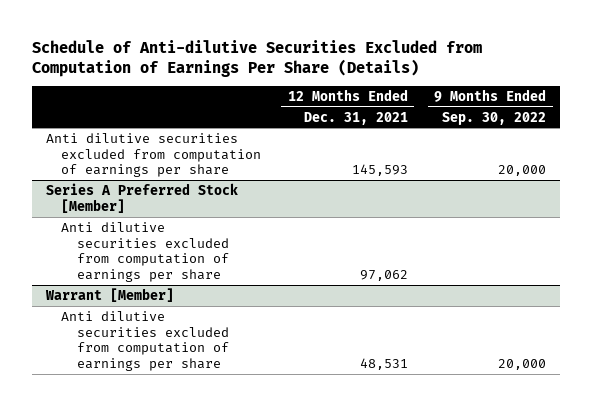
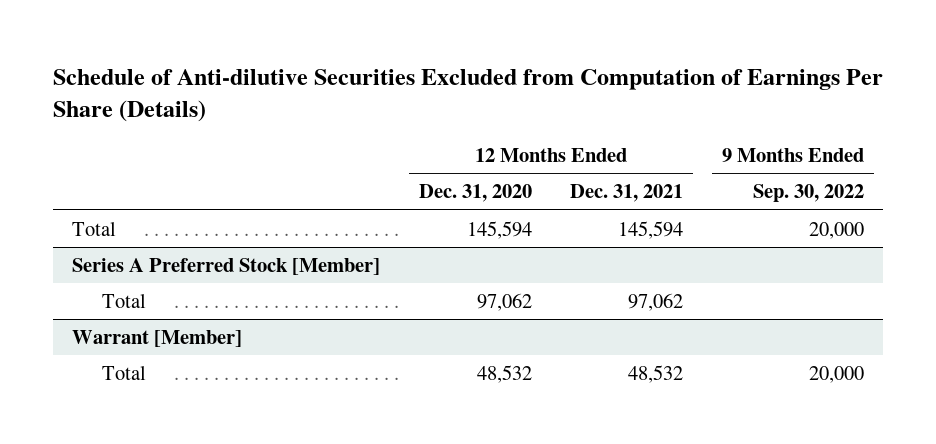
none -> [418,184,532,203] Dec. 31, 2020
[45,132,262,178] Anti dilutive securities excluded from computation of earnings per share -> none
none -> [71,221,116,236] Total
[61,221,229,283] Anti dilutive securities excluded from computation of earnings per share -> [101,293,146,308] Total
[61,310,229,372] Anti dilutive securities excluded from computation of earnings per share -> none
none -> [101,365,146,380] Total

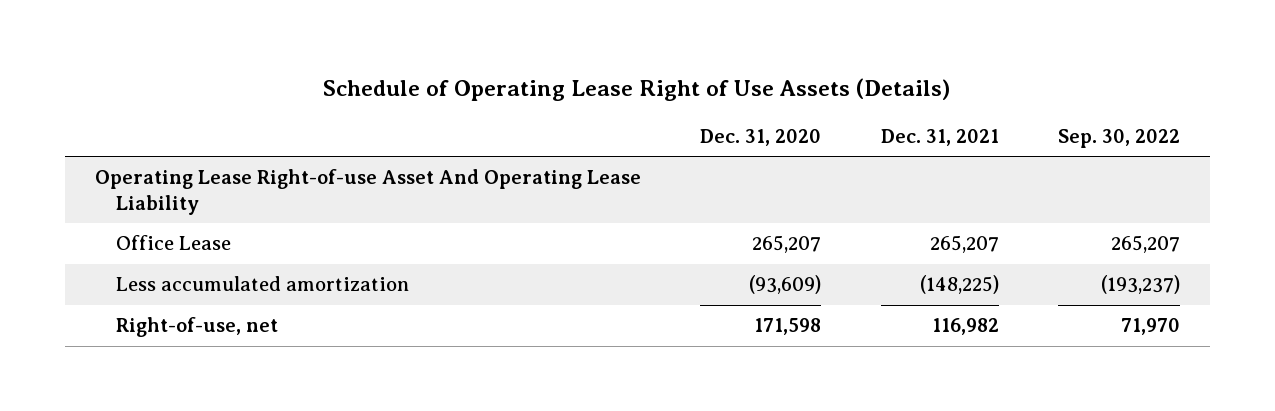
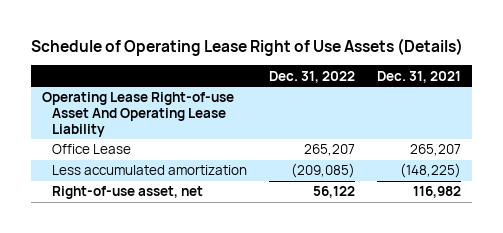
[700,129,822,147] Dec. 31, 2020 -> none
[1058,129,1181,149] Sep. 30, 2022 -> none
none -> [269,70,356,83] Dec. 31, 2022
[116,317,279,338] Right-of-use, net -> [52,186,204,200] Right-of-use asset, net

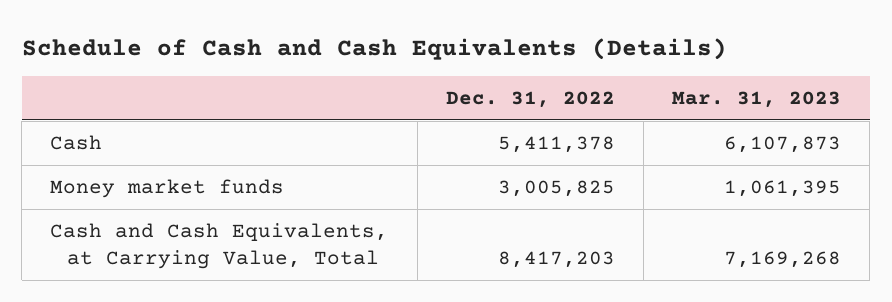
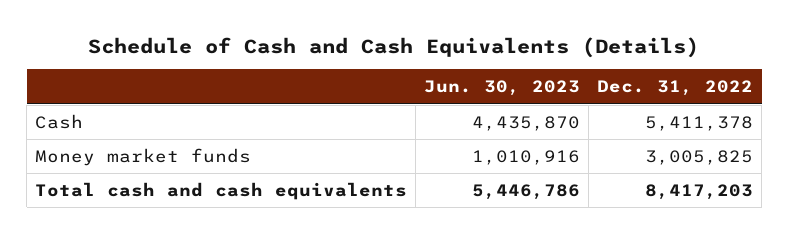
[672,91,842,109] Mar. 31, 2023 -> none
none -> [424,80,581,97] Jun. 30, 2023
[50,223,389,270] Cash and Cash Equivalents, at Carrying Value, Total -> [35,182,408,201] Total cash and cash equivalents

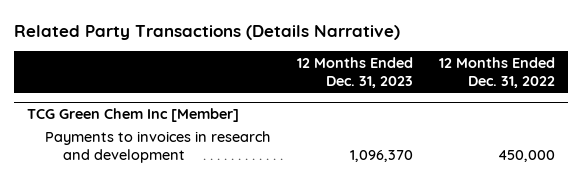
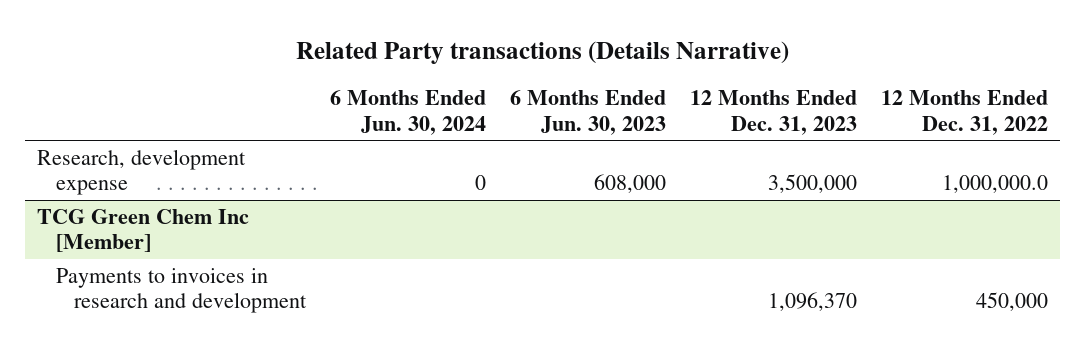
[14,24,401,40] Related Party Transactions (Details Narrative) -> [295,41,789,65] Related Party transactions (Details Narrative)
none -> [330,90,487,135] 6 Months Ended Jun. 30, 2024
none -> [510,90,667,135] 6 Months Ended Jun. 30, 2023
none -> [37,149,247,196] Research, development expense

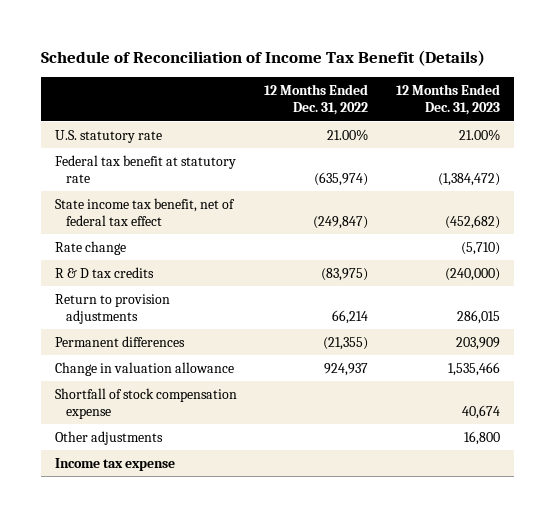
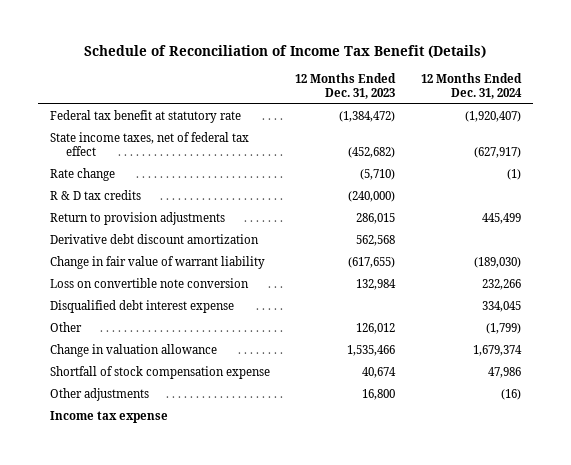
[264,84,369,116] 12 Months Ended Dec. 31, 2022 -> none
none -> [420,72,522,99] 12 Months Ended Dec. 31, 2024
[54,129,162,143] U.S. statutory rate -> none
[54,197,235,226] State income tax benefit, net of federal tax effect -> [50,132,250,157] State income taxes, net of federal tax effect
[54,335,185,347] Permanent differences -> none
none -> [50,234,260,245] Derivative debt discount amortization
none -> [50,256,266,270] Change in fair value of warrant liability
none -> [50,278,250,289] Loss on convertible note conversion
none -> [50,300,235,314] Disqualified debt interest expense
none -> [50,322,83,333] Other

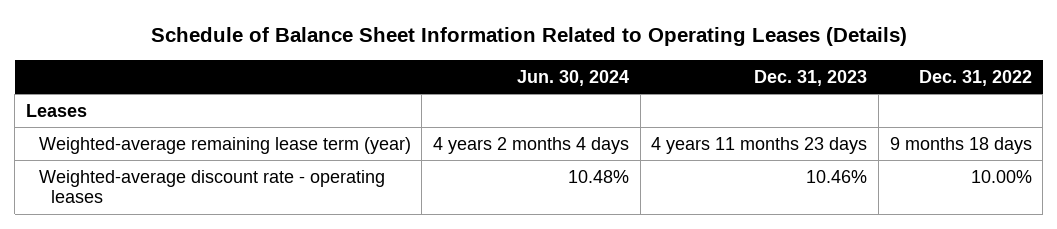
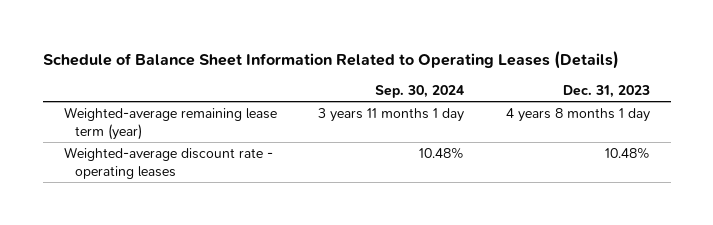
[516,69,629,86] Jun. 30, 2024 -> none
[918,69,1032,86] Dec. 31, 2022 -> none
none -> [375,84,465,98] Sep. 30, 2024
[25,103,87,117] Leases -> none
[651,136,868,154] 4 years 11 months 23 days -> [505,108,650,123] 4 years 8 months 1 day
[806,169,868,183] 10.46% -> [604,147,650,160] 10.48%

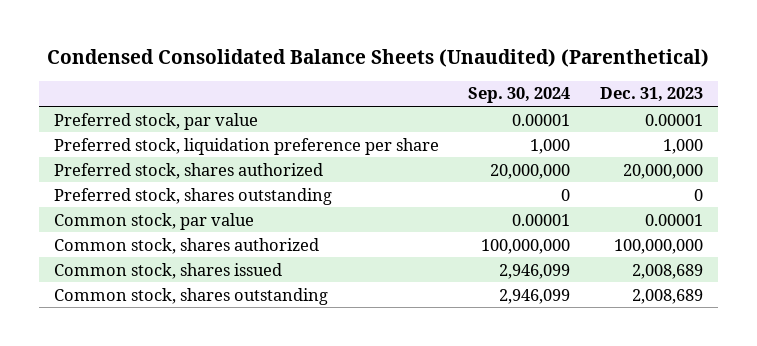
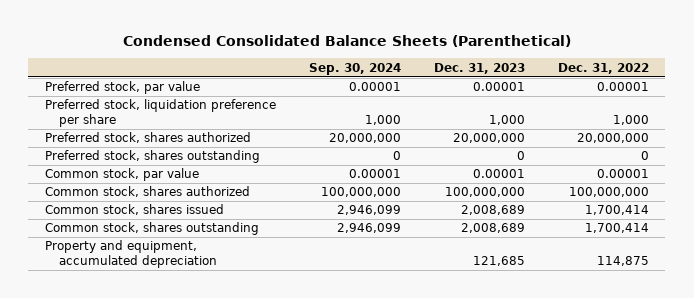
[47,49,710,68] Condensed Consolidated Balance Sheets (Unaudited) (Parenthetical) -> [122,35,571,48] Condensed Consolidated Balance Sheets (Parenthetical)
none -> [557,62,649,74] Dec. 31, 2022
none -> [44,240,218,269] Property and equipment, accumulated depreciation

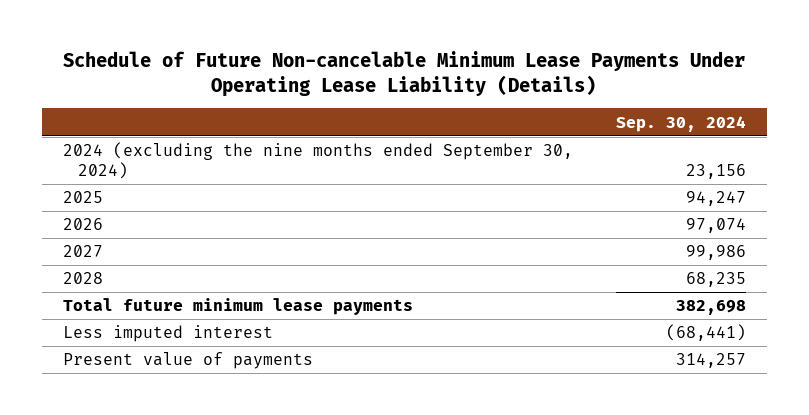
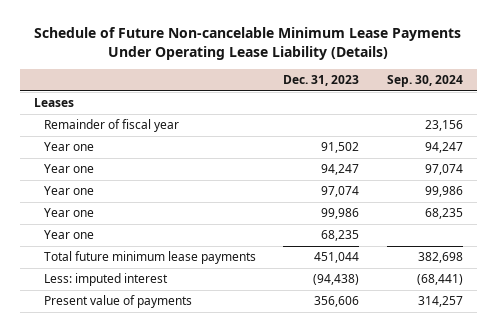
none -> [283,75,360,87] Dec. 31, 2023
none -> [33,98,74,108] Leases
[63,142,574,180] 2024 (excluding the nine months ended September 30, 2024) -> [43,119,179,133] Remainder of fiscal year
[63,191,104,204] 2025 -> [43,142,94,152] Year one
[63,218,104,231] 2026 -> [43,164,94,174] Year one
[63,245,104,258] 2027 -> [43,186,94,196] Year one
[63,272,104,285] 2028 -> [43,208,94,218] Year one
none -> [43,230,94,240] Year one
[63,325,274,343] Less imputed interest -> [43,273,168,287] Less: imputed interest

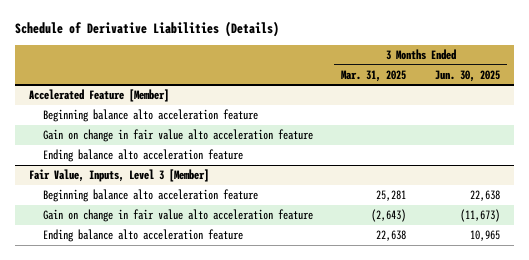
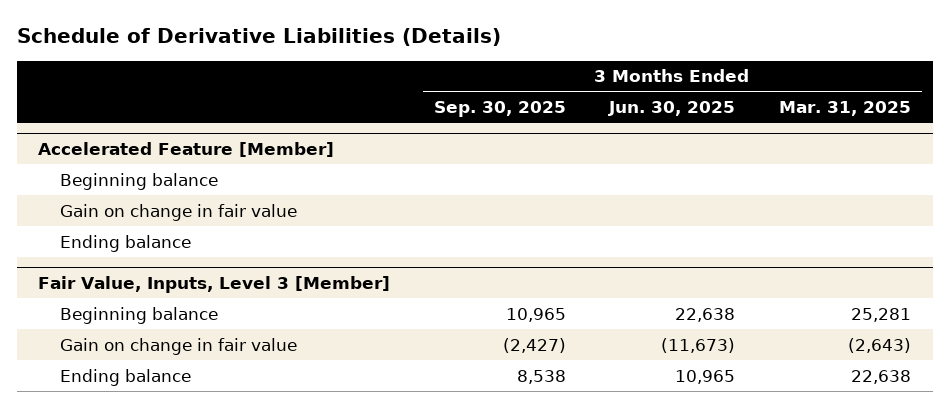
none -> [433,101,566,118] Sep. 30, 2025
[42,108,258,122] Beginning balance alto acceleration feature -> [59,172,218,190] Beginning balance
[42,128,313,142] Gain on change in fair value alto acceleration feature -> [59,203,297,221] Gain on change in fair value
[42,148,243,162] Ending balance alto acceleration feature -> [59,234,191,252] Ending balance
[42,188,258,202] Beginning balance alto acceleration feature -> [59,306,218,324] Beginning balance
[42,208,313,222] Gain on change in fair value alto acceleration feature -> [59,337,297,355] Gain on change in fair value
[42,228,243,242] Ending balance alto acceleration feature -> [59,368,191,386] Ending balance

